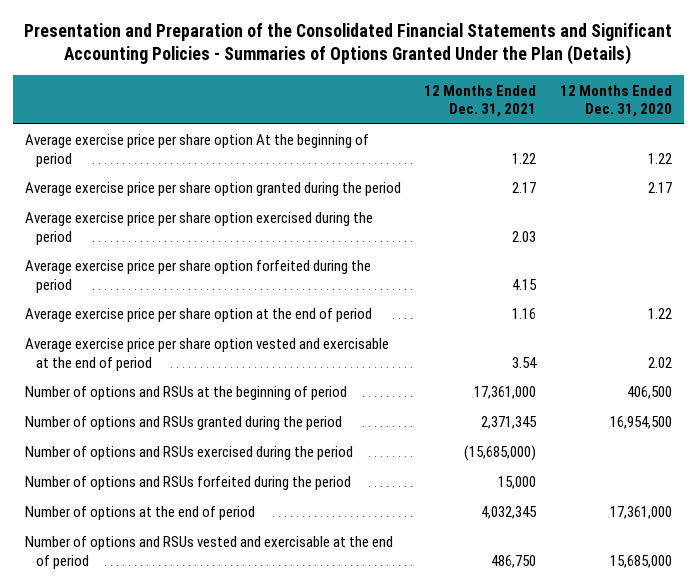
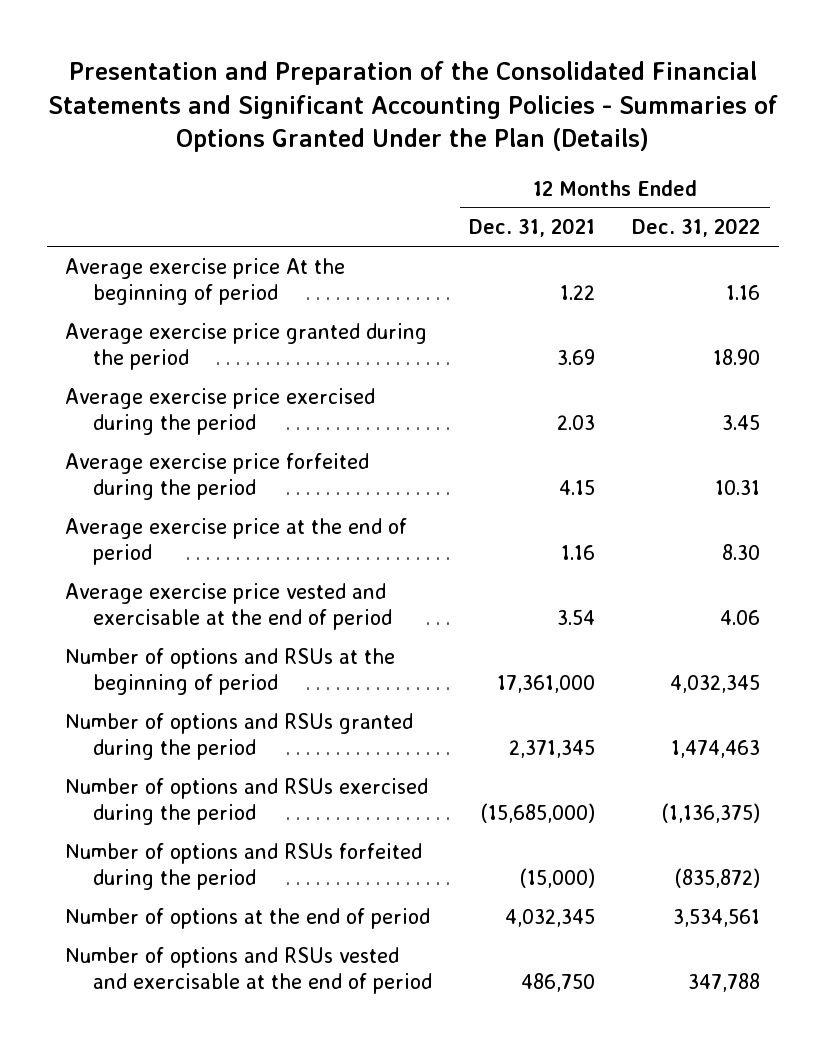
[559,84,672,118] 12 Months Ended Dec. 31, 2020 -> none
none -> [632,218,761,238] Dec. 31, 2022
[24,134,369,167] Average exercise price per share option At the beginning of period -> [65,257,346,306] Average exercise price At the beginning of period
[24,182,401,197] Average exercise price per share option granted during the period -> [65,322,428,371] Average exercise price granted during the period
[512,182,537,194] 2.17 -> [556,349,595,366] 3.69
[24,212,373,245] Average exercise price per share option exercised during the period -> [65,387,376,436] Average exercise price exercised during the period
[24,260,371,293] Average exercise price per share option forfeited during the period -> [65,452,370,501] Average exercise price forfeited during the period
[24,308,372,323] Average exercise price per share option at the end of period -> [65,517,408,566] Average exercise price at the end of period
[24,338,389,371] Average exercise price per share option vested and exercisable at the end of period -> [65,582,392,631] Average exercise price vested and exercisable at the end of period
[498,476,537,490] 15,000 -> [519,868,595,889] (15,000)

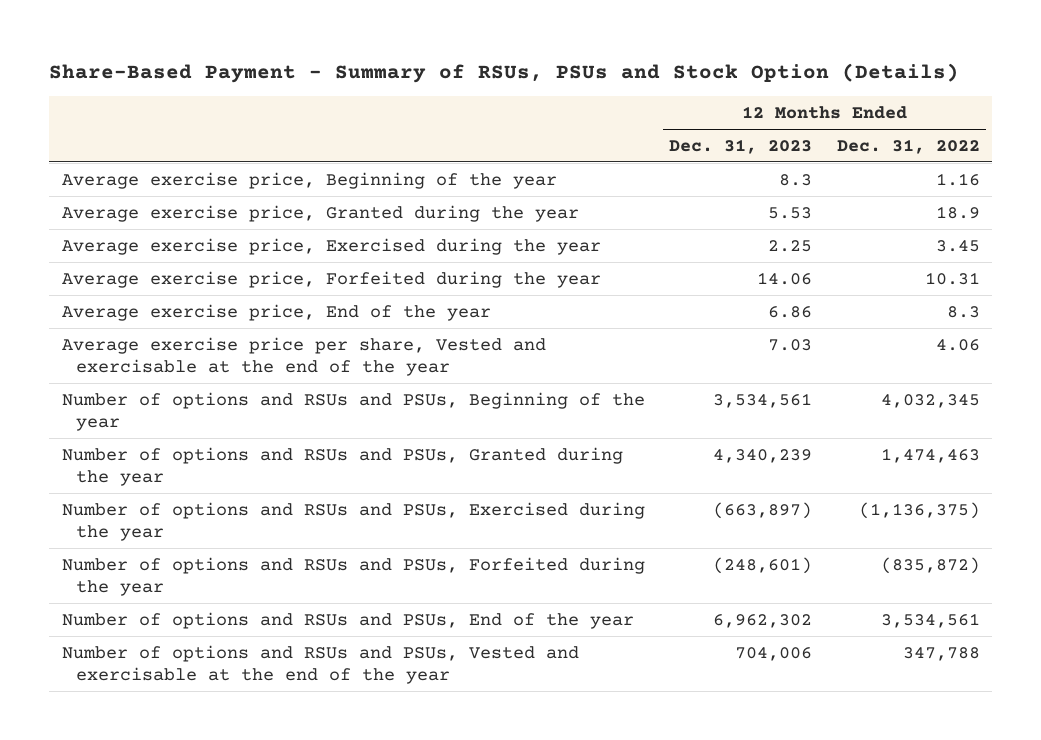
[47,61,778,153] Presentation and Preparation of the Consolidated Financial Statements and Significant Accounting Policies - Summaries of Options Granted Under the Plan (Details) -> [49,62,960,83] Share-Based Payment - Summary of RSUs, PSUs and Stock Option (Details)
[468,218,595,238] Dec. 31, 2021 -> none
none -> [669,138,813,154] Dec. 31, 2023
[65,257,346,306] Average exercise price At the beginning of period -> [61,171,557,189] Average exercise price, Beginning of the year
[65,322,428,371] Average exercise price granted during the period -> [61,204,579,222] Average exercise price, Granted during the year
[713,349,761,366] 18.90 -> [935,205,980,219] 18.9
[65,387,376,436] Average exercise price exercised during the period -> [61,237,601,255] Average exercise price, Exercised during the year
[65,452,370,501] Average exercise price forfeited during the period -> [61,270,601,288] Average exercise price, Forfeited during the year
[65,517,408,566] Average exercise price at the end of period -> [61,303,491,321] Average exercise price, End of the year
[722,544,761,561] 8.30 -> [946,305,980,318] 8.3
[65,582,392,631] Average exercise price vested and exercisable at the end of period -> [61,336,546,376] Average exercise price per share, Vested and exercisable at the end of the year
[65,647,396,696] Number of options and RSUs at the beginning of period -> [61,391,645,431] Number of options and RSUs and PSUs, Beginning of the year
[65,712,414,761] Number of options and RSUs granted during the period -> [61,446,623,486] Number of options and RSUs and PSUs, Granted during the year
[65,777,429,826] Number of options and RSUs exercised during the period -> [61,501,645,541] Number of options and RSUs and PSUs, Exercised during the year
[65,842,423,891] Number of options and RSUs forfeited during the period -> [61,556,645,596] Number of options and RSUs and PSUs, Forfeited during the year
[65,907,431,929] Number of options at the end of period -> [61,611,634,629] Number of options and RSUs and PSUs, End of the year
[65,946,432,995] Number of options and RSUs vested and exercisable at the end of period -> [61,644,579,684] Number of options and RSUs and PSUs, Vested and exercisable at the end of the year

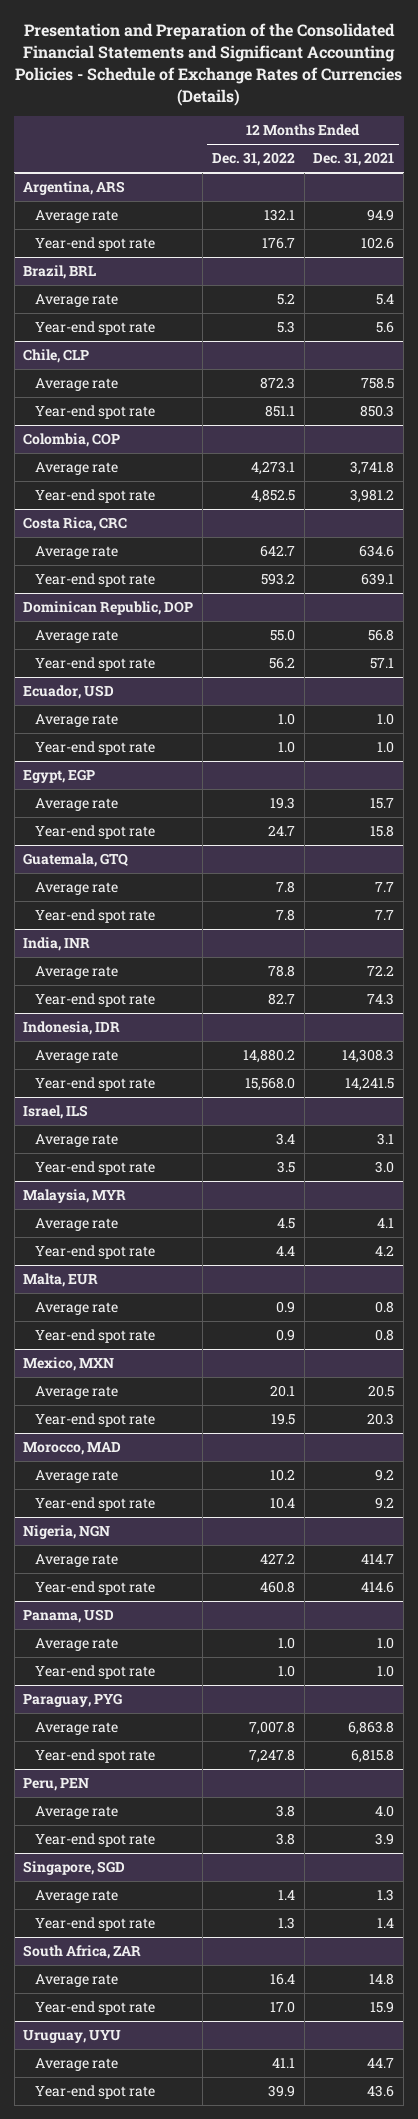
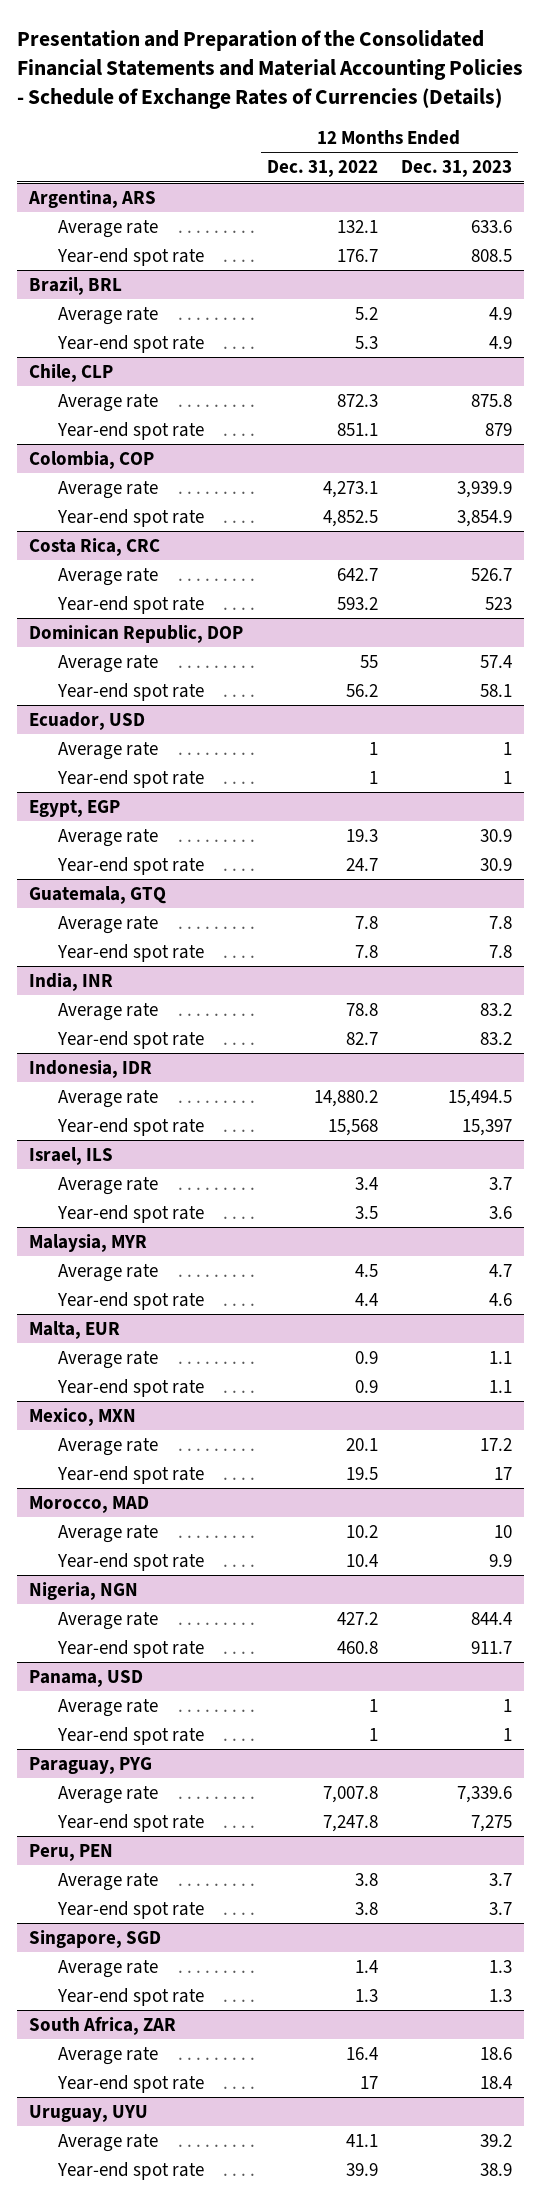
[14,23,402,106] Presentation and Preparation of the Consolidated Financial Statements and Significant Accounting Policies - Schedule of Exchange Rates of Currencies (Details) -> [16,29,523,110] Presentation and Preparation of the Consolidated Financial Statements and Material Accounting Policies - Schedule of Exchange Rates of Currencies (Details)
[313,152,395,167] Dec. 31, 2021 -> none
none -> [401,160,513,178] Dec. 31, 2023
[269,629,295,642] 55.0 -> [359,654,378,668] 55
[277,713,295,726] 1.0 -> [368,741,378,755] 1
[277,741,295,754] 1.0 -> [368,770,378,784] 1
[244,1077,295,1092] 15,568.0 -> [327,1118,378,1136] 15,568
[277,1637,295,1650] 1.0 -> [368,1698,378,1712] 1
[277,1665,295,1678] 1.0 -> [368,1727,378,1741] 1
[269,2001,295,2014] 17.0 -> [359,2075,378,2089] 17

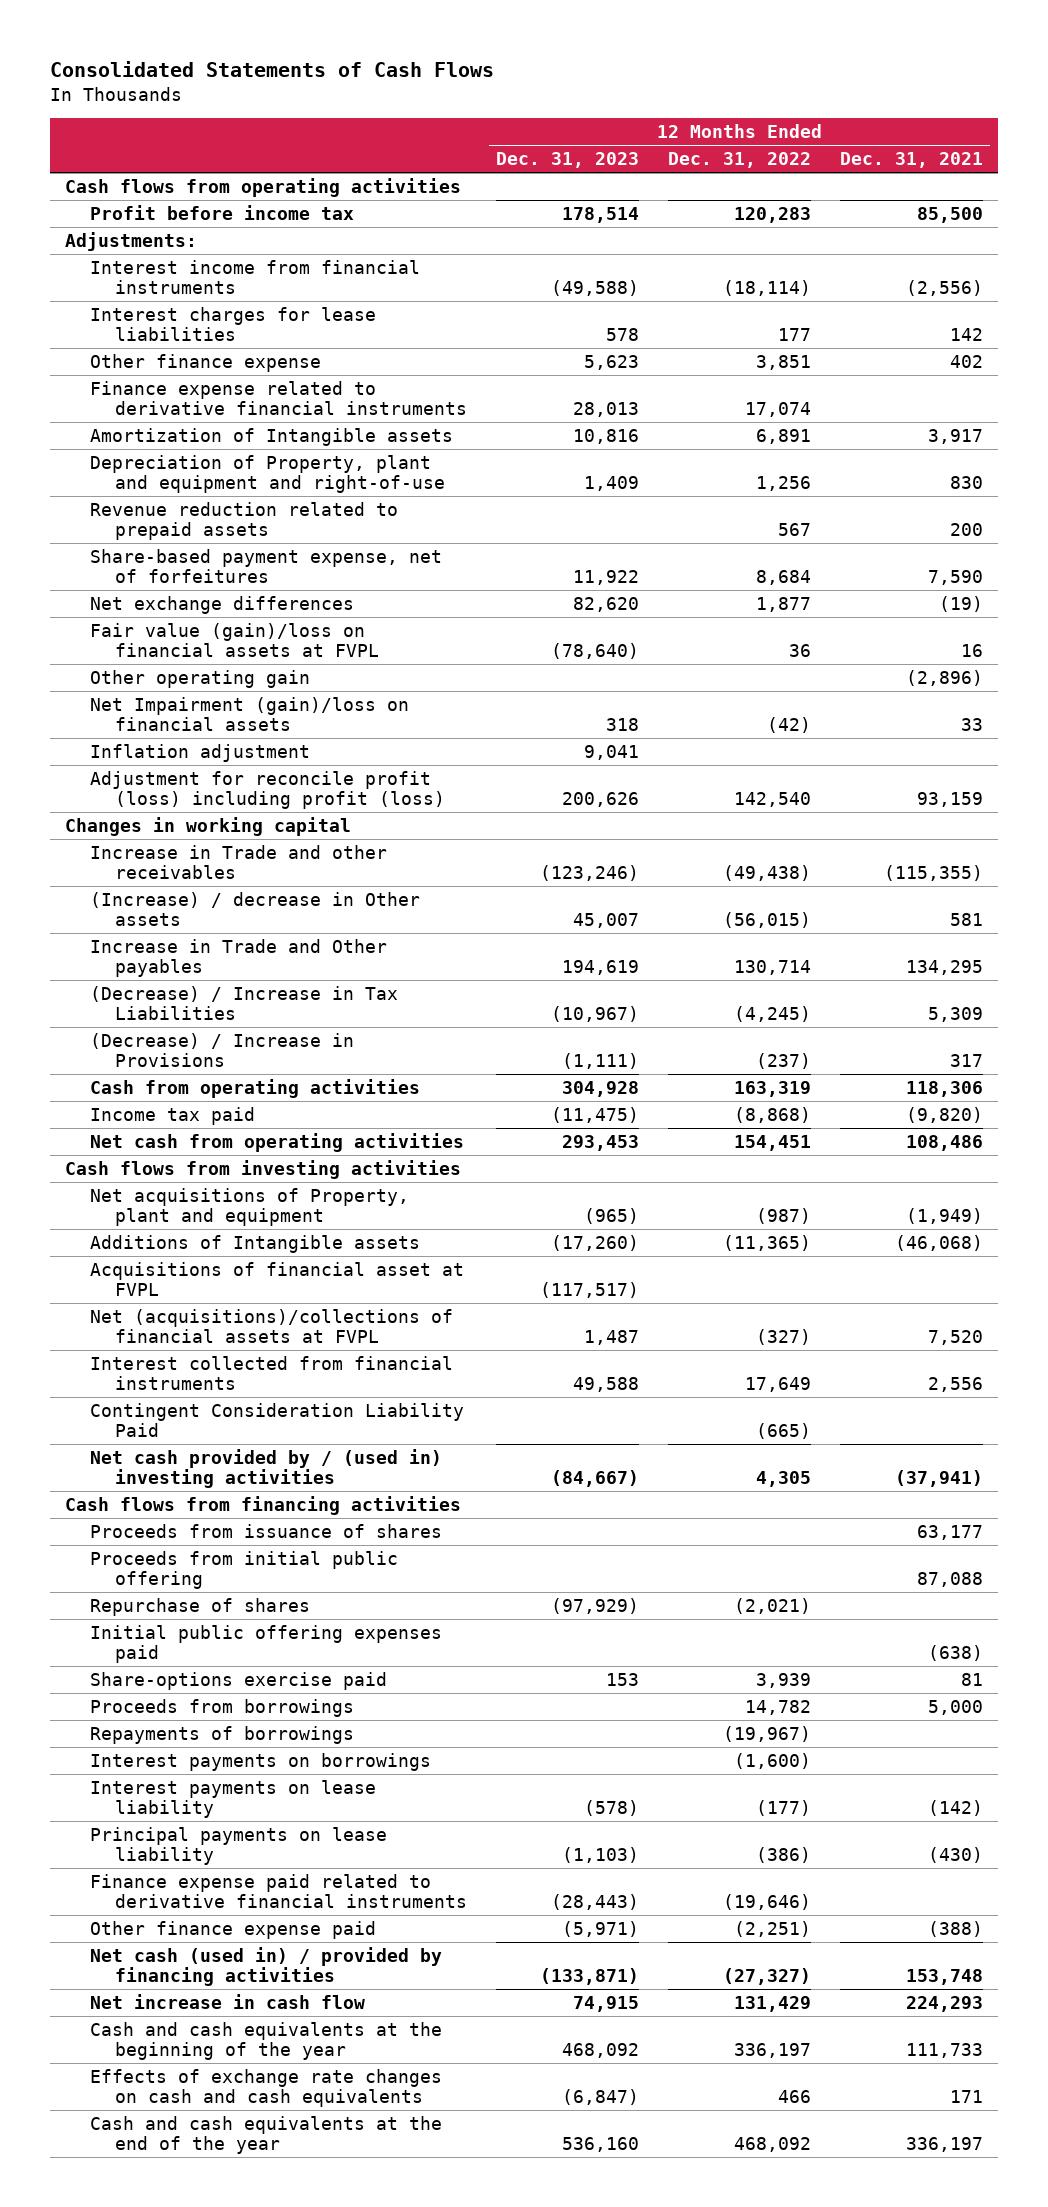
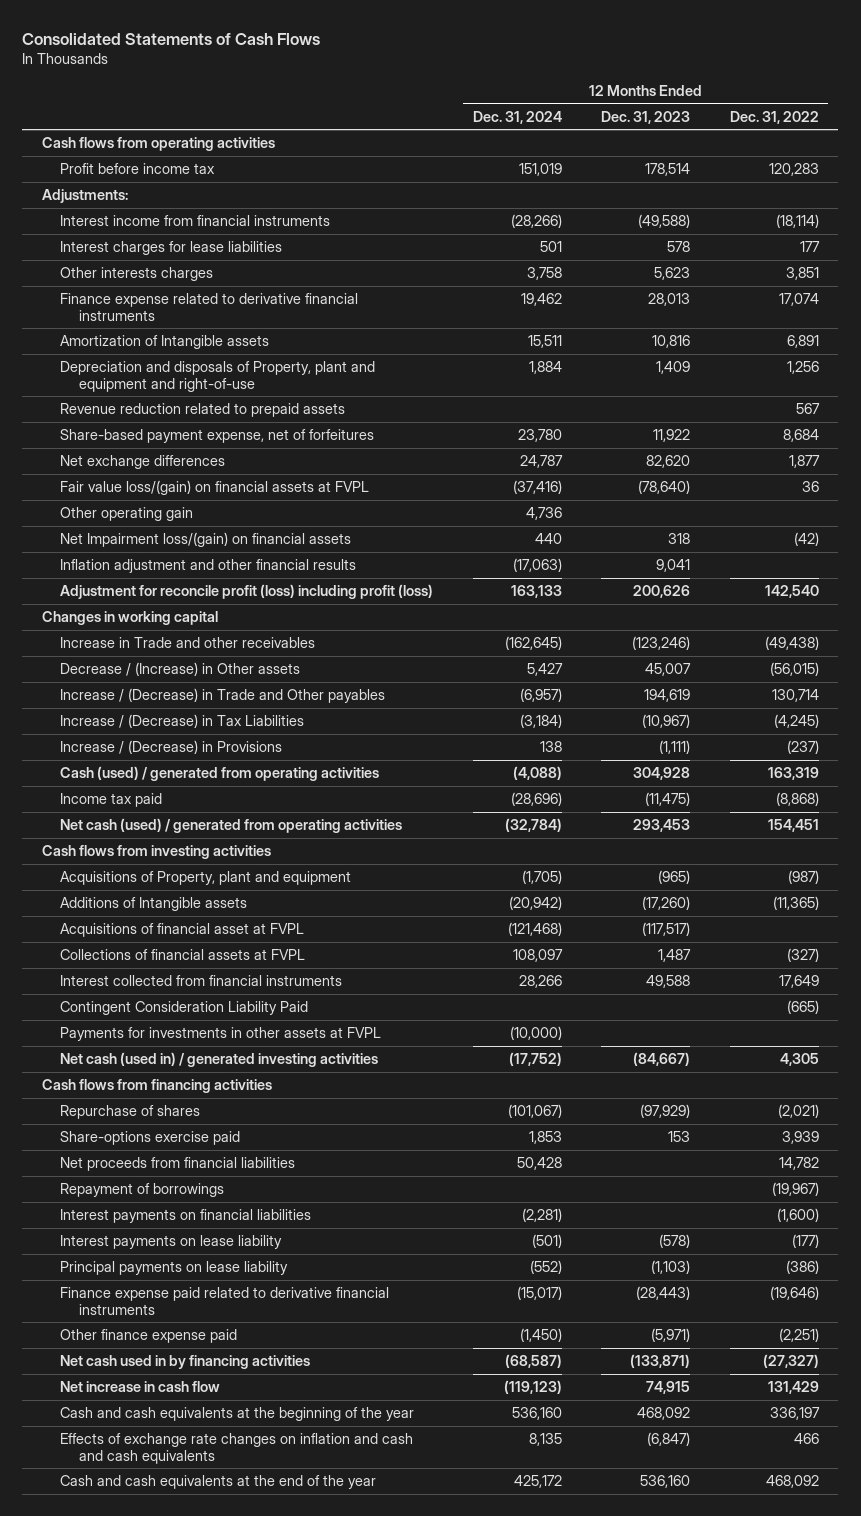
[840,152,984,169] Dec. 31, 2021 -> none
none -> [472,110,562,124] Dec. 31, 2024
[90,353,322,372] Other finance expense -> [60,267,214,282] Other interests charges
[90,454,446,493] Depreciation of Property, plant and equipment and right-of-use -> [60,361,376,392] Depreciation and disposals of Property, plant and equipment and right-of-use
[90,622,380,657] Fair value (gain)/loss on financial assets at FVPL -> [60,480,370,496] Fair value loss/(gain) on financial assets at FVPL
[90,696,410,731] Net Impairment (gain)/loss on financial assets -> [60,532,352,548] Net Impairment loss/(gain) on financial assets
[90,743,311,762] Inflation adjustment -> [60,559,357,574] Inflation adjustment and other financial results
[90,891,421,926] (Increase) / decrease in Other assets -> [60,662,301,677] Decrease / (Increase) in Other assets
[90,938,388,977] Increase in Trade and Other payables -> [60,688,386,704] Increase / (Decrease) in Trade and Other payables
[90,985,399,1020] (Decrease) / Increase in Tax Liabilities -> [60,714,305,729] Increase / (Decrease) in Tax Liabilities
[90,1032,355,1067] (Decrease) / Increase in Provisions -> [60,740,283,755] Increase / (Decrease) in Provisions
[90,1078,421,1098] Cash from operating activities -> [60,766,380,782] Cash (used) / generated from operating activities
[90,1132,465,1152] Net cash from operating activities -> [60,818,403,834] Net cash (used) / generated from operating activities
[90,1187,410,1226] Net acquisitions of Property, plant and equipment -> [60,871,352,886] Acquisitions of Property, plant and equipment
[90,1308,454,1343] Net (acquisitions)/collections of financial assets at FVPL -> [60,949,306,961] Collections of financial assets at FVPL
none -> [60,1027,382,1042] Payments for investments in other assets at FVPL
[90,1448,443,1488] Net cash provided by / (used in) investing activities -> [60,1052,379,1068] Net cash (used in) / generated investing activities
[90,1523,443,1538] Proceeds from issuance of shares -> none
[90,1550,399,1589] Proceeds from initial public offering -> none
[90,1624,443,1663] Initial public offering expenses paid -> none
[90,1698,355,1717] Proceeds from borrowings -> [60,1157,296,1172] Net proceeds from financial liabilities
[90,1725,355,1744] Repayments of borrowings -> [60,1183,225,1198] Repayment of borrowings
[90,1752,432,1771] Interest payments on borrowings -> [60,1209,312,1224] Interest payments on financial liabilities
[90,1946,443,1986] Net cash (used in) / provided by financing activities -> [60,1355,311,1370] Net cash used in by financing activities
[90,2068,443,2107] Effects of exchange rate changes on cash and cash equivalents -> [60,1433,414,1464] Effects of exchange rate changes on inflation and cash and cash equivalents

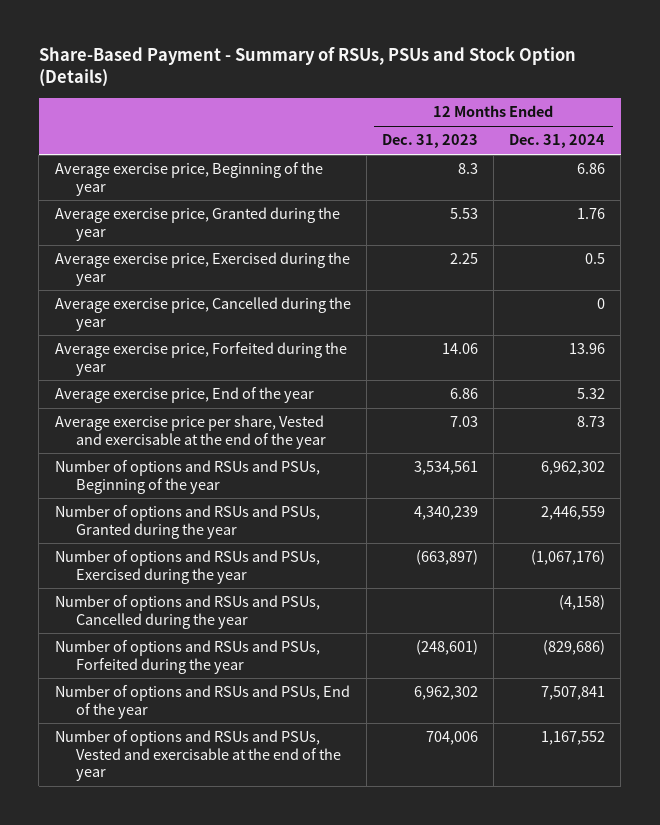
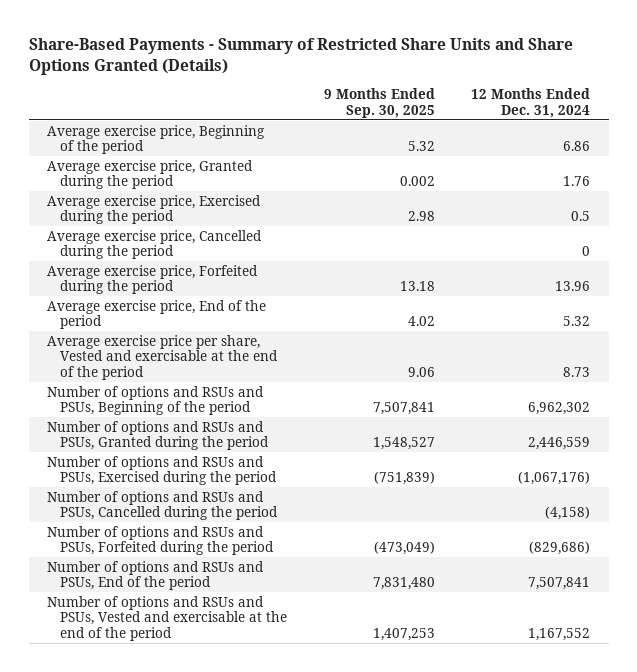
[38,47,576,88] Share-Based Payment - Summary of RSUs, PSUs and Stock Option (Details) -> [28,37,573,75] Share-Based Payments - Summary of Restricted Share Units and Share Options Granted (Details)
[381,134,478,149] Dec. 31, 2023 -> none
none -> [323,88,435,118] 9 Months Ended Sep. 30, 2025
[54,162,323,196] Average exercise price, Beginning of the year -> [46,124,265,155] Average exercise price, Beginning of the period
[54,207,340,241] Average exercise price, Granted during the year -> [46,159,253,190] Average exercise price, Granted during the period
[54,252,350,286] Average exercise price, Exercised during the year -> [46,194,261,225] Average exercise price, Exercised during the period
[54,297,351,331] Average exercise price, Cancelled during the year -> [46,229,262,260] Average exercise price, Cancelled during the period
[54,342,347,376] Average exercise price, Forfeited during the year -> [46,264,258,295] Average exercise price, Forfeited during the period
[54,387,314,404] Average exercise price, End of the year -> [46,299,266,330] Average exercise price, End of the period
[54,415,326,449] Average exercise price per share, Vested and exercisable at the end of the year -> [46,334,279,381] Average exercise price per share, Vested and exercisable at the end of the period
[54,460,320,494] Number of options and RSUs and PSUs, Beginning of the year -> [46,385,264,416] Number of options and RSUs and PSUs, Beginning of the period
[54,505,320,539] Number of options and RSUs and PSUs, Granted during the year -> [46,420,270,451] Number of options and RSUs and PSUs, Granted during the period
[54,550,320,584] Number of options and RSUs and PSUs, Exercised during the year -> [46,455,278,486] Number of options and RSUs and PSUs, Exercised during the period
[54,595,320,629] Number of options and RSUs and PSUs, Cancelled during the year -> [46,490,279,521] Number of options and RSUs and PSUs, Cancelled during the period
[54,640,320,674] Number of options and RSUs and PSUs, Forfeited during the year -> [46,525,275,556] Number of options and RSUs and PSUs, Forfeited during the period
[54,685,350,719] Number of options and RSUs and PSUs, End of the year -> [46,560,264,591] Number of options and RSUs and PSUs, End of the period
[54,730,341,781] Number of options and RSUs and PSUs, Vested and exercisable at the end of the year -> [46,595,288,642] Number of options and RSUs and PSUs, Vested and exercisable at the end of the period

